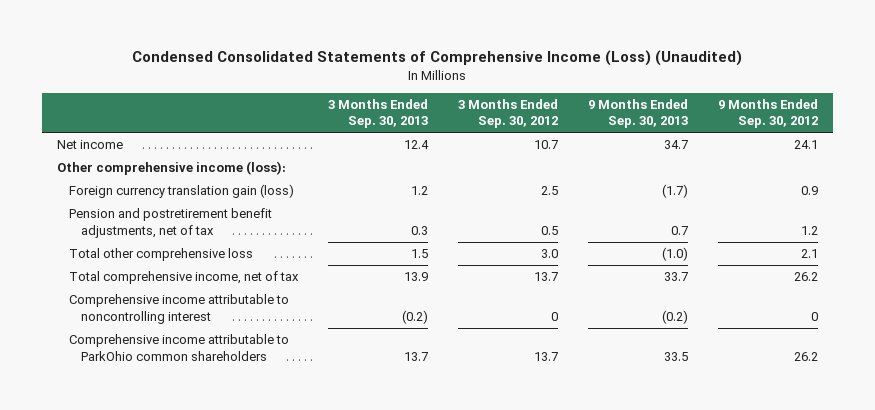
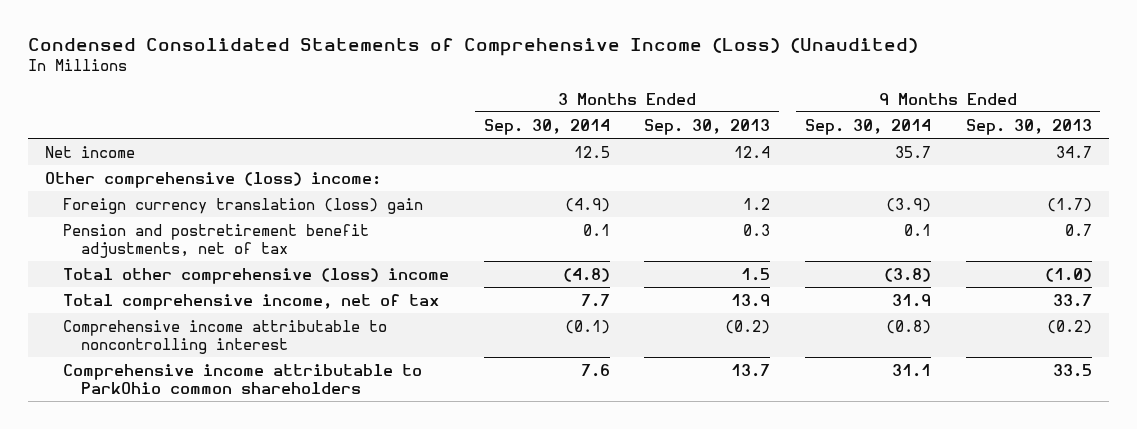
[457,98,558,129] 3 Months Ended Sep. 30, 2012 -> none
[717,98,818,129] 9 Months Ended Sep. 30, 2012 -> none
none -> [483,118,610,135] Sep. 30, 2014
none -> [805,118,932,135] Sep. 30, 2014
[56,161,286,176] Other comprehensive income (loss): -> [45,171,382,188] Other comprehensive (loss) income:
[68,184,294,199] Foreign currency translation gain (loss) -> [63,197,424,214] Foreign currency translation (loss) gain
[68,248,253,262] Total other comprehensive loss -> [63,267,450,284] Total other comprehensive (loss) income

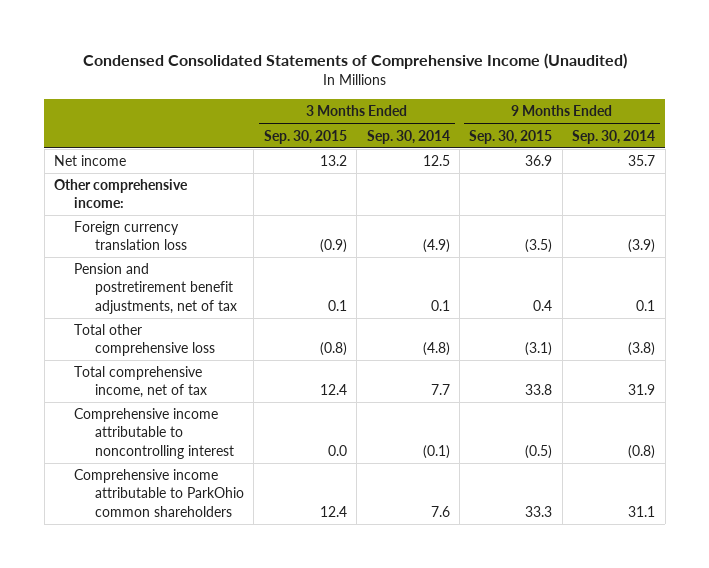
[28,38,919,57] Condensed Consolidated Statements of Comprehensive Income (Loss) (Unaudited) -> [82,53,627,70] Condensed Consolidated Statements of Comprehensive Income (Unaudited)
[644,118,771,135] Sep. 30, 2013 -> none
[965,118,1092,135] Sep. 30, 2013 -> none
none -> [263,129,347,144] Sep. 30, 2015
none -> [469,129,553,144] Sep. 30, 2015
[45,171,382,188] Other comprehensive (loss) income: -> [54,179,189,209] Other comprehensive income:
[63,197,424,214] Foreign currency translation (loss) gain -> [74,221,187,251] Foreign currency translation loss
[63,267,450,284] Total other comprehensive (loss) income -> [74,324,215,357] Total other comprehensive loss

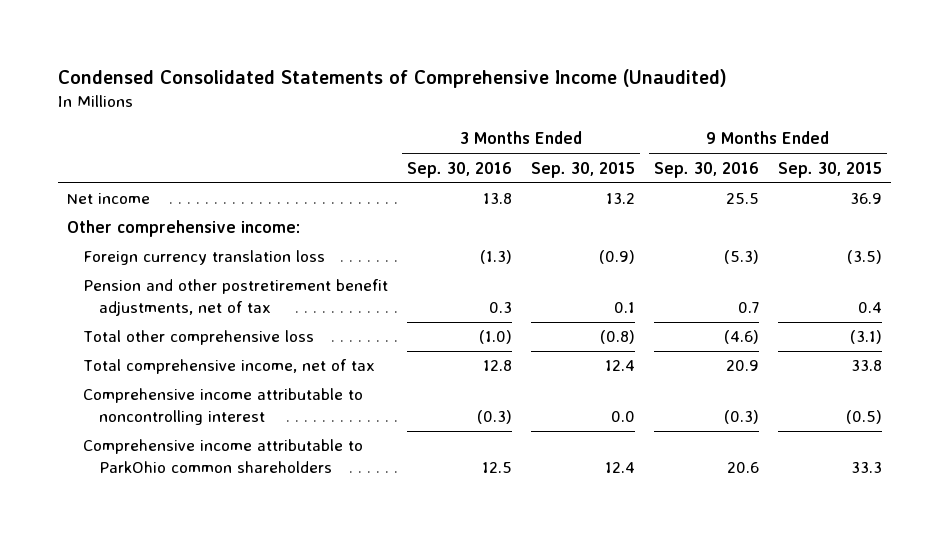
[366,129,450,144] Sep. 30, 2014 -> none
[572,129,656,144] Sep. 30, 2014 -> none
none -> [407,161,513,178] Sep. 30, 2016
none -> [654,161,760,178] Sep. 30, 2016
[74,263,237,314] Pension and postretirement benefit adjustments, net of tax -> [83,279,389,317] Pension and other postretirement benefit adjustments, net of tax

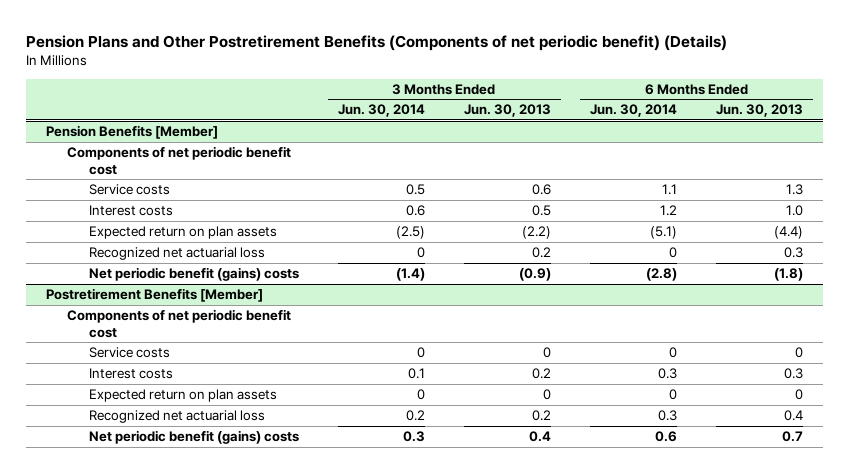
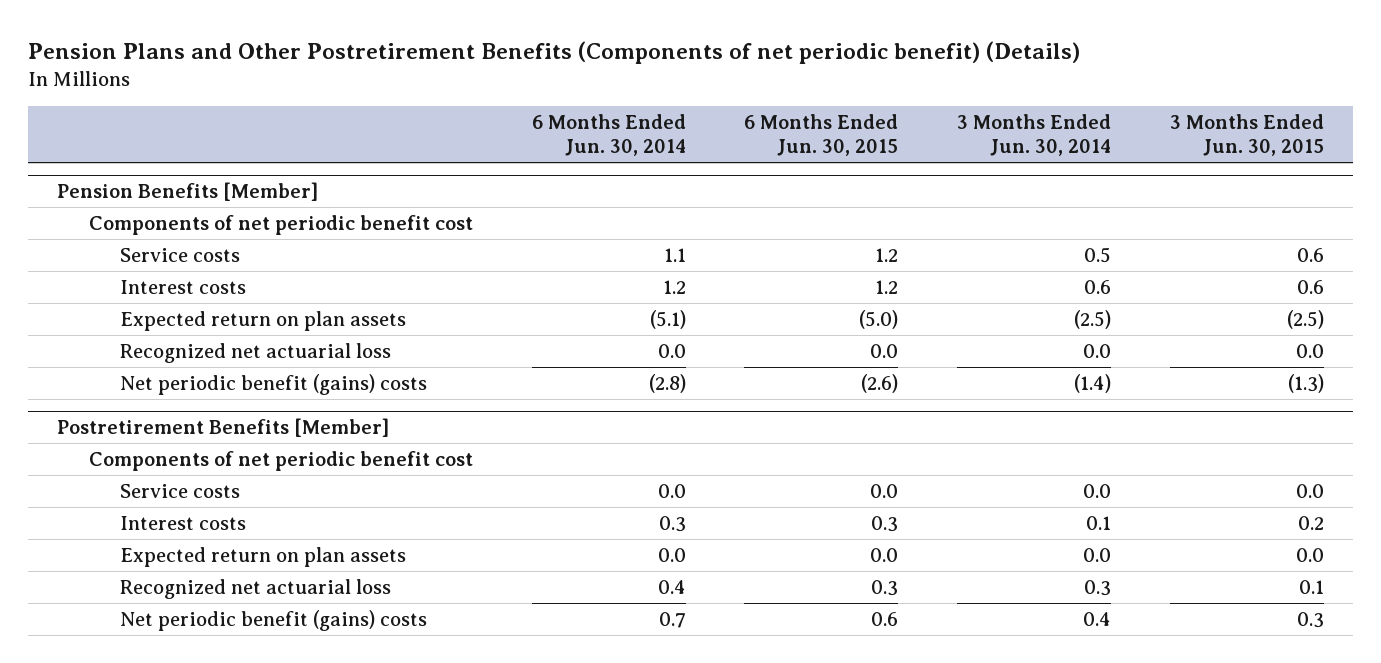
[464,104,552,118] Jun. 30, 2013 -> none
[716,104,804,118] Jun. 30, 2013 -> none
none -> [744,114,899,157] 6 Months Ended Jun. 30, 2015
none -> [1169,114,1324,157] 3 Months Ended Jun. 30, 2015
[416,247,425,259] 0 -> [1082,343,1111,358] 0.0
[669,247,678,259] 0 -> [657,343,686,358] 0.0
[416,347,425,359] 0 -> [1082,483,1111,498] 0.0
[669,347,678,359] 0 -> [657,483,686,498] 0.0
[416,389,425,401] 0 -> [1082,547,1111,562] 0.0
[669,389,678,401] 0 -> [657,547,686,562] 0.0
[405,410,425,422] 0.2 -> [1083,579,1111,596] 0.3
[658,410,678,422] 0.3 -> [657,579,686,594] 0.4
[402,431,425,443] 0.3 -> [1082,611,1111,626] 0.4
[655,431,678,443] 0.6 -> [658,611,686,628] 0.7

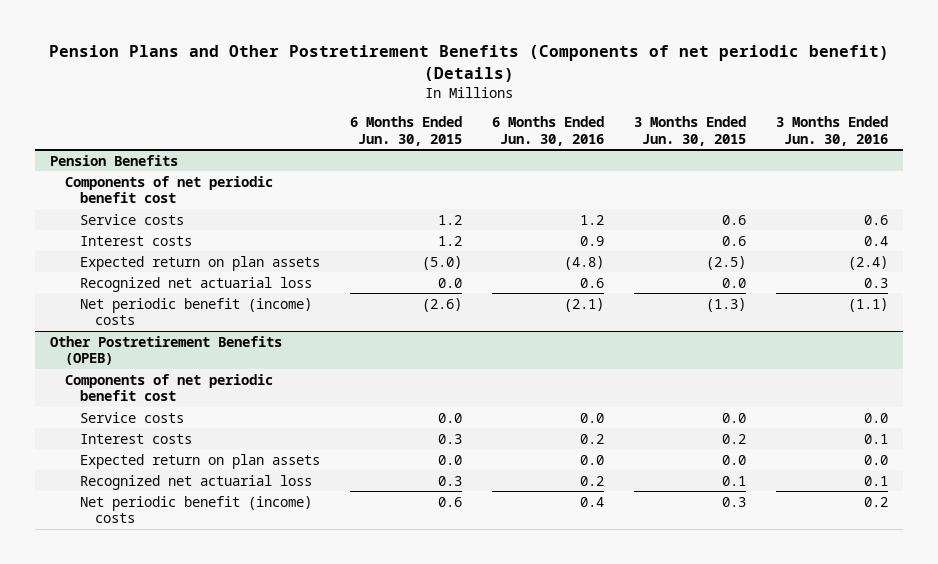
[531,114,686,157] 6 Months Ended Jun. 30, 2014 -> none
[956,114,1111,157] 3 Months Ended Jun. 30, 2014 -> none
none -> [492,116,605,146] 6 Months Ended Jun. 30, 2016
none -> [776,116,889,146] 3 Months Ended Jun. 30, 2016
[57,181,319,201] Pension Benefits [Member] -> [50,154,179,166] Pension Benefits
[120,373,428,395] Net periodic benefit (gains) costs -> [80,297,313,326] Net periodic benefit (income) costs
[57,417,390,437] Postretirement Benefits [Member] -> [50,335,283,366] Other Postretirement Benefits (OPEB)
[120,609,428,631] Net periodic benefit (gains) costs -> [80,495,313,524] Net periodic benefit (income) costs

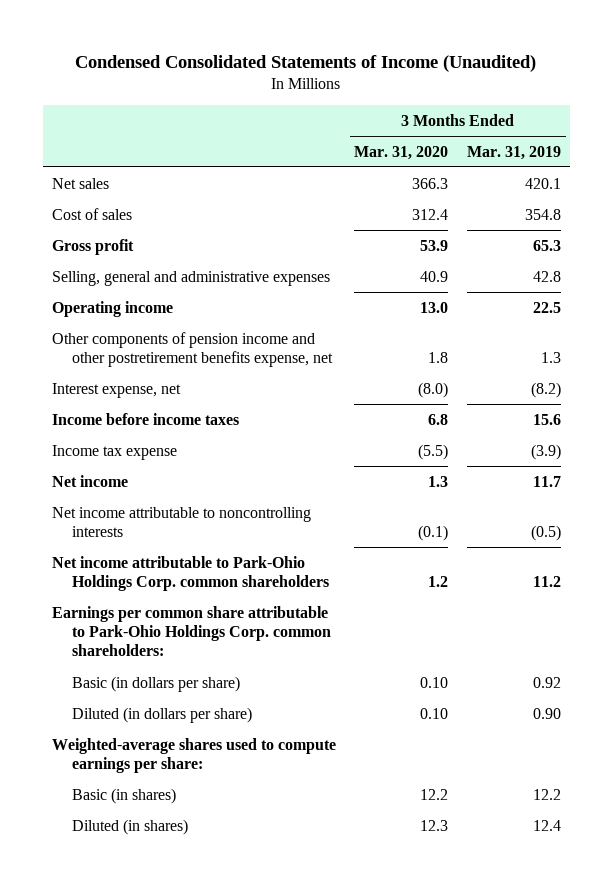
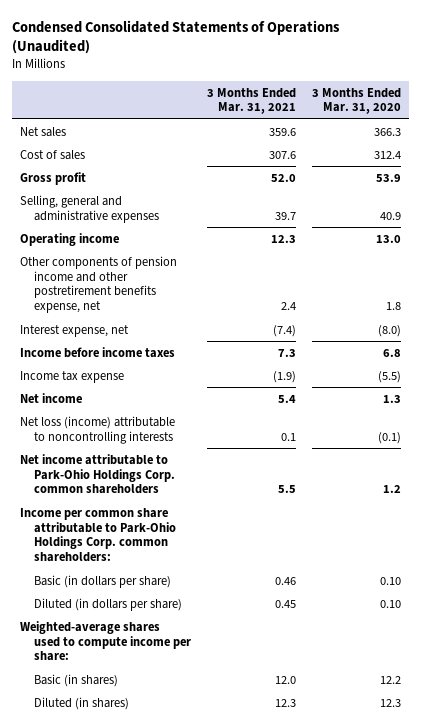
[75,54,537,72] Condensed Consolidated Statements of Income (Unaudited) -> [12,19,341,55] Condensed Consolidated Statements of Operations (Unaudited)
[466,145,561,160] Mar. 31, 2019 -> none
none -> [206,87,296,115] 3 Months Ended Mar. 31, 2021
[51,506,311,538] Net income attributable to noncontrolling interests -> [20,415,176,444] Net loss (income) attributable to noncontrolling interests
[51,605,331,657] Earnings per common share attributable to Park-Ohio Holdings Corp. common shareholders: -> [20,507,176,563] Income per common share attributable to Park-Ohio Holdings Corp. common shareholders:
[51,737,336,774] Weighted-average shares used to compute earnings per share: -> [20,620,191,662] Weighted-average shares used to compute income per share:

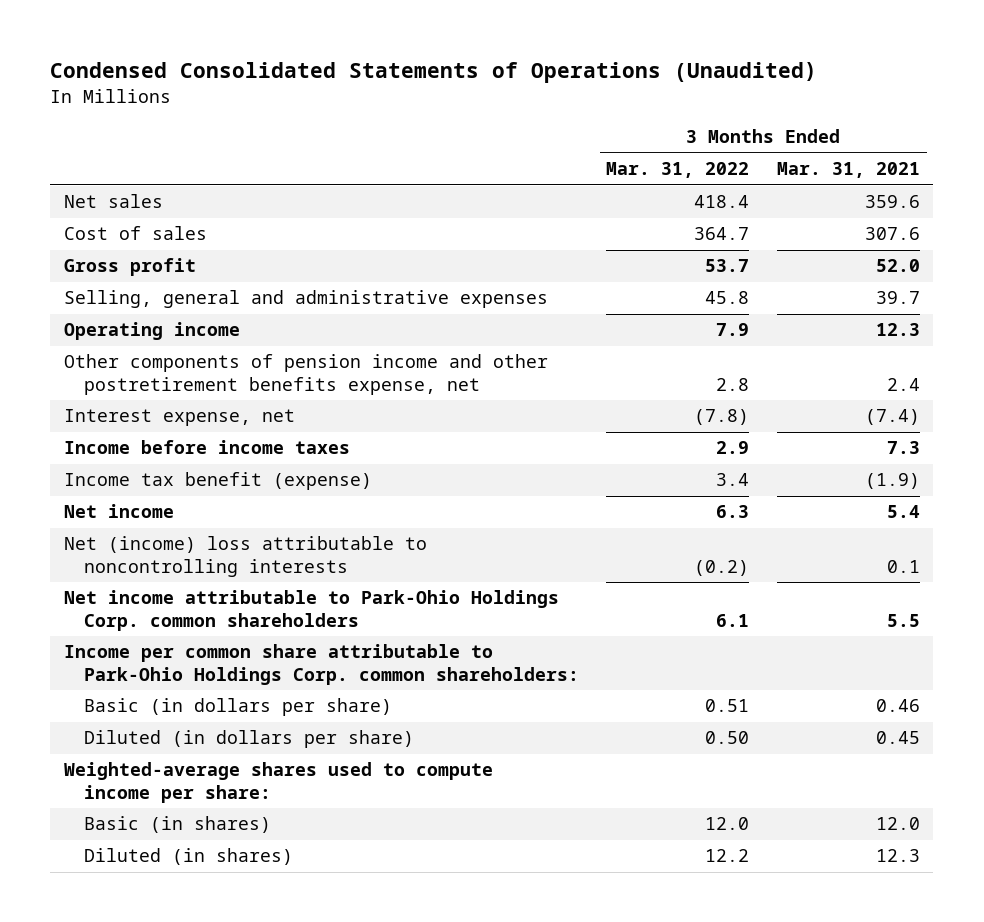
[311,87,401,115] 3 Months Ended Mar. 31, 2020 -> none
none -> [606,162,750,179] Mar. 31, 2022
[20,370,125,383] Income tax expense -> [64,472,373,491] Income tax benefit (expense)
[20,415,176,444] Net loss (income) attributable to noncontrolling interests -> [64,536,428,578] Net (income) loss attributable to noncontrolling interests

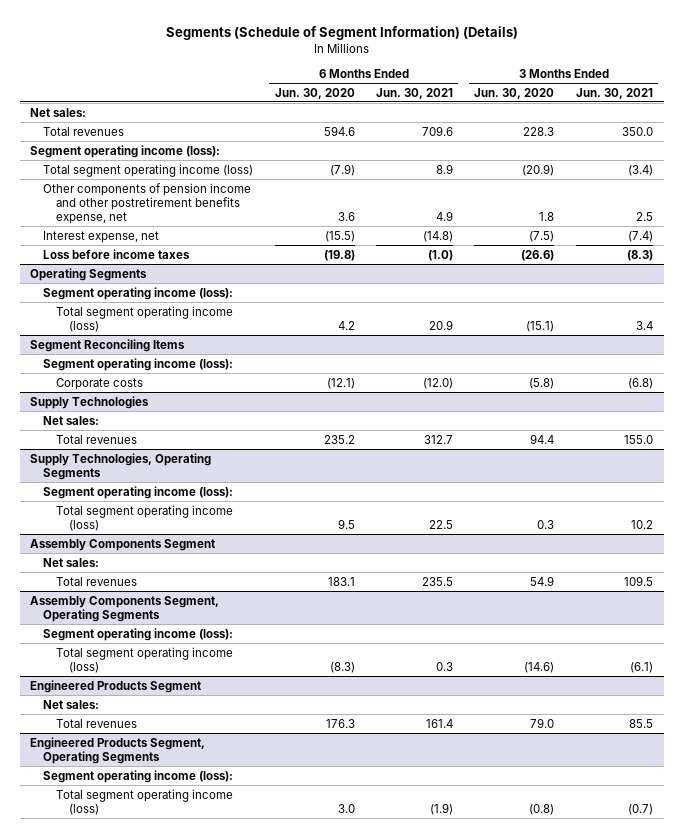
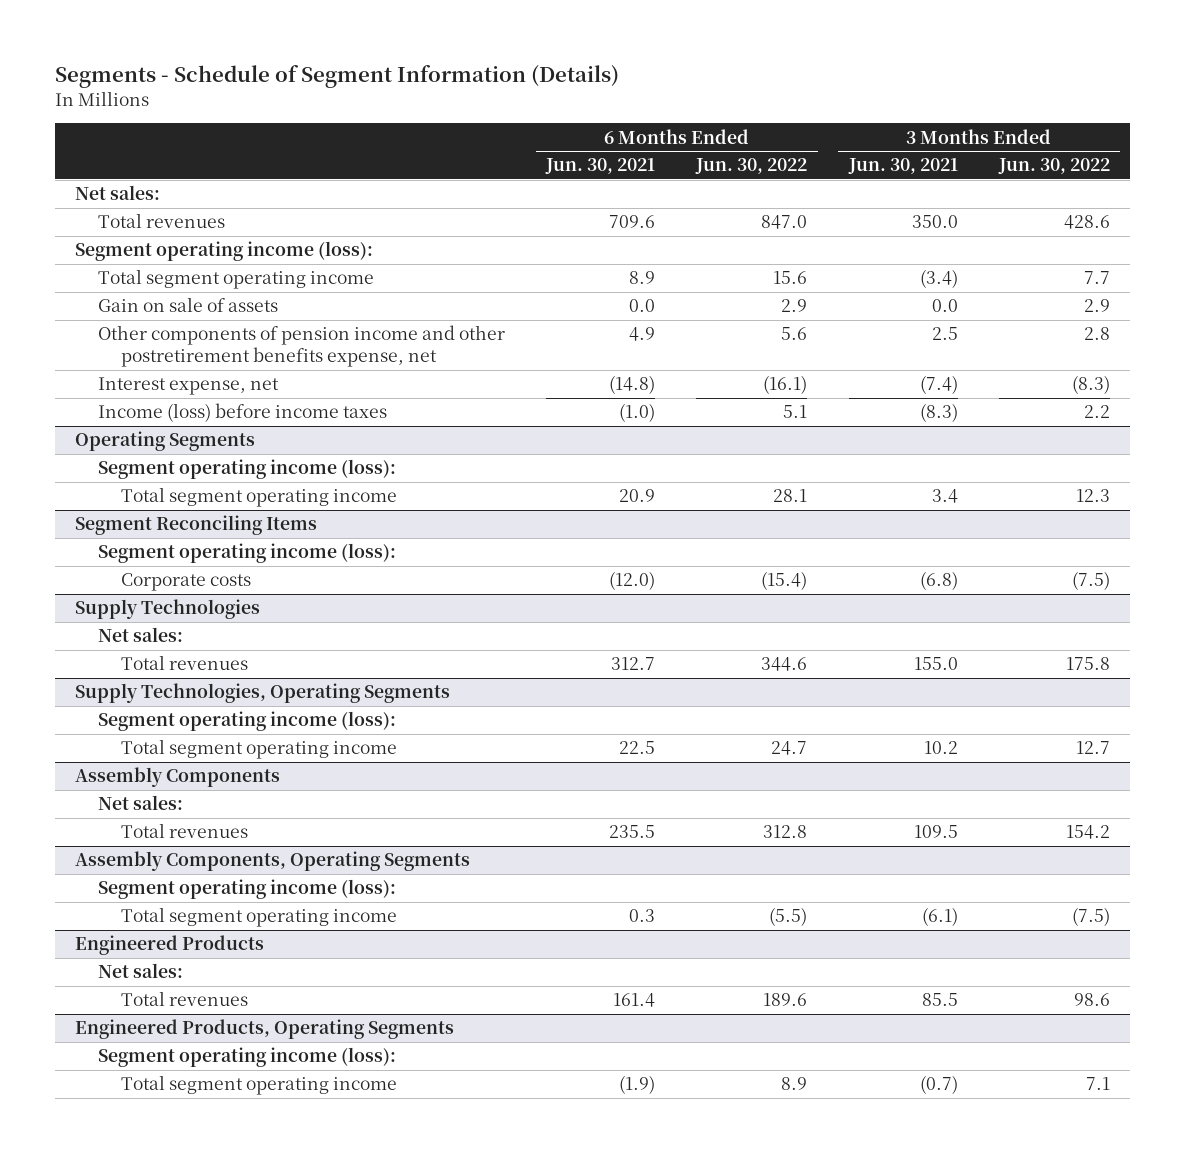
[165,26,518,41] Segments (Schedule of Segment Information) (Details) -> [54,64,619,88] Segments - Schedule of Segment Information (Details)
[274,87,355,99] Jun. 30, 2020 -> none
[474,87,555,99] Jun. 30, 2020 -> none
none -> [695,158,808,175] Jun. 30, 2022
none -> [997,158,1110,175] Jun. 30, 2022
[43,163,254,177] Total segment operating income (loss) -> [97,269,374,290] Total segment operating income
none -> [97,297,278,313] Gain on sale of assets
[43,248,191,259] Loss before income taxes -> [97,403,387,423] Income (loss) before income taxes
[56,305,234,332] Total segment operating income (loss) -> [120,487,397,508] Total segment operating income
[56,504,234,531] Total segment operating income (loss) -> [120,739,397,760] Total segment operating income
[30,538,216,551] Assembly Components Segment -> [75,767,281,788] Assembly Components
[30,595,220,622] Assembly Components Segment, Operating Segments -> [75,851,471,872] Assembly Components, Operating Segments
[56,646,234,673] Total segment operating income (loss) -> [120,907,397,928] Total segment operating income
[30,679,202,693] Engineered Products Segment -> [75,935,265,956] Engineered Products
[30,736,206,764] Engineered Products Segment, Operating Segments -> [75,1019,455,1040] Engineered Products, Operating Segments
[56,788,234,815] Total segment operating income (loss) -> [120,1075,397,1096] Total segment operating income

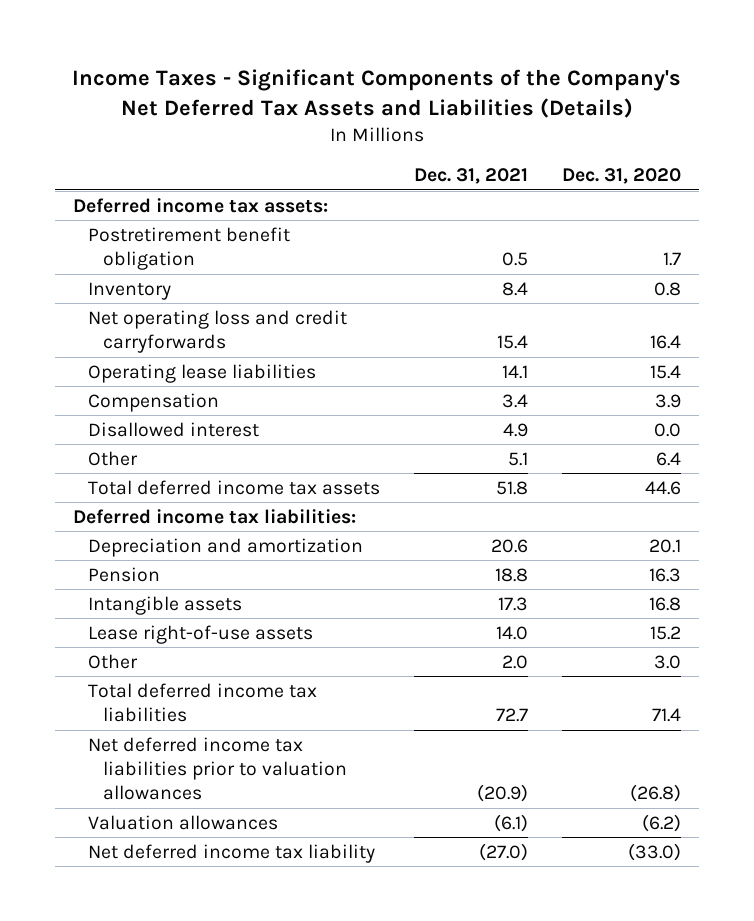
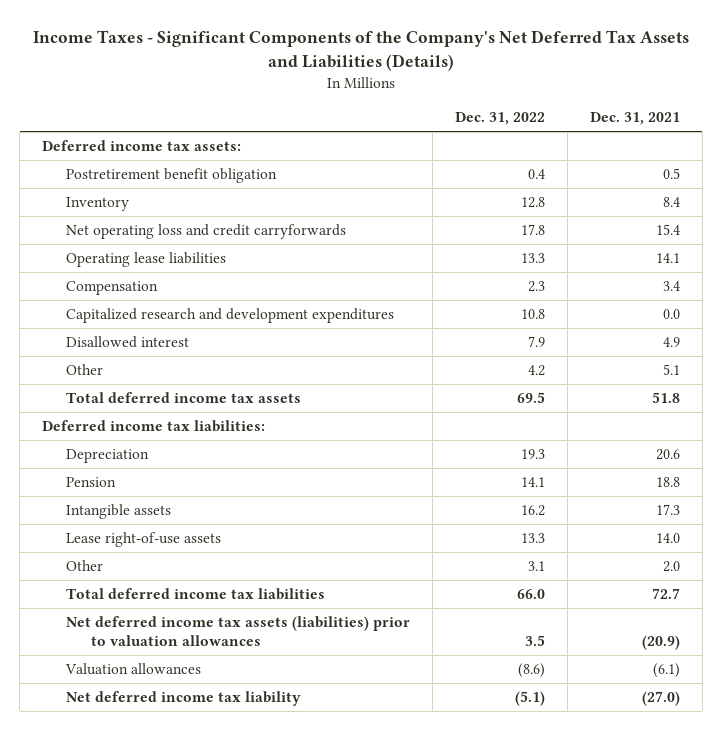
[562,168,682,185] Dec. 31, 2020 -> none
none -> [455,112,546,126] Dec. 31, 2022
none -> [66,307,395,323] Capitalized research and development expenditures
[87,537,363,557] Depreciation and amortization -> [66,448,150,463] Depreciation
[87,736,347,801] Net deferred income tax liabilities prior to valuation allowances -> [66,615,411,646] Net deferred income tax assets (liabilities) prior to valuation allowances

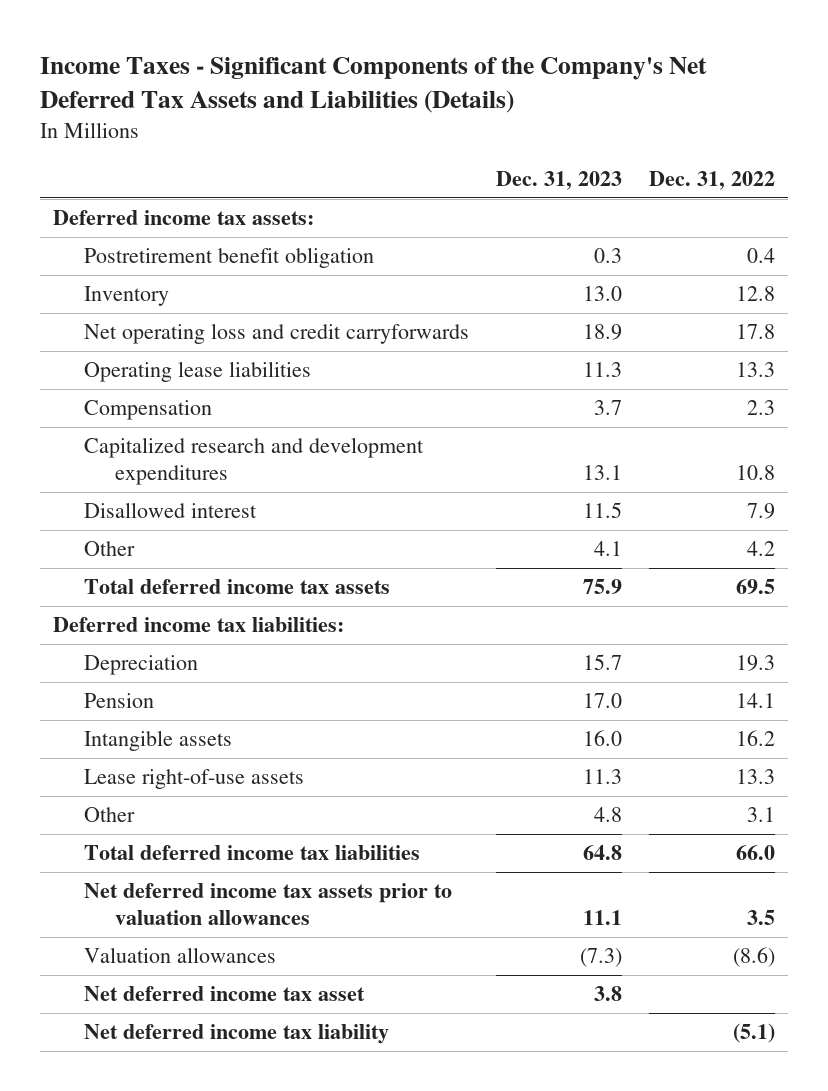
[589,112,680,126] Dec. 31, 2021 -> none
none -> [495,170,622,190] Dec. 31, 2023
[66,615,411,646] Net deferred income tax assets (liabilities) prior to valuation allowances -> [84,883,453,926] Net deferred income tax assets prior to valuation allowances
none -> [84,986,366,1002] Net deferred income tax asset

